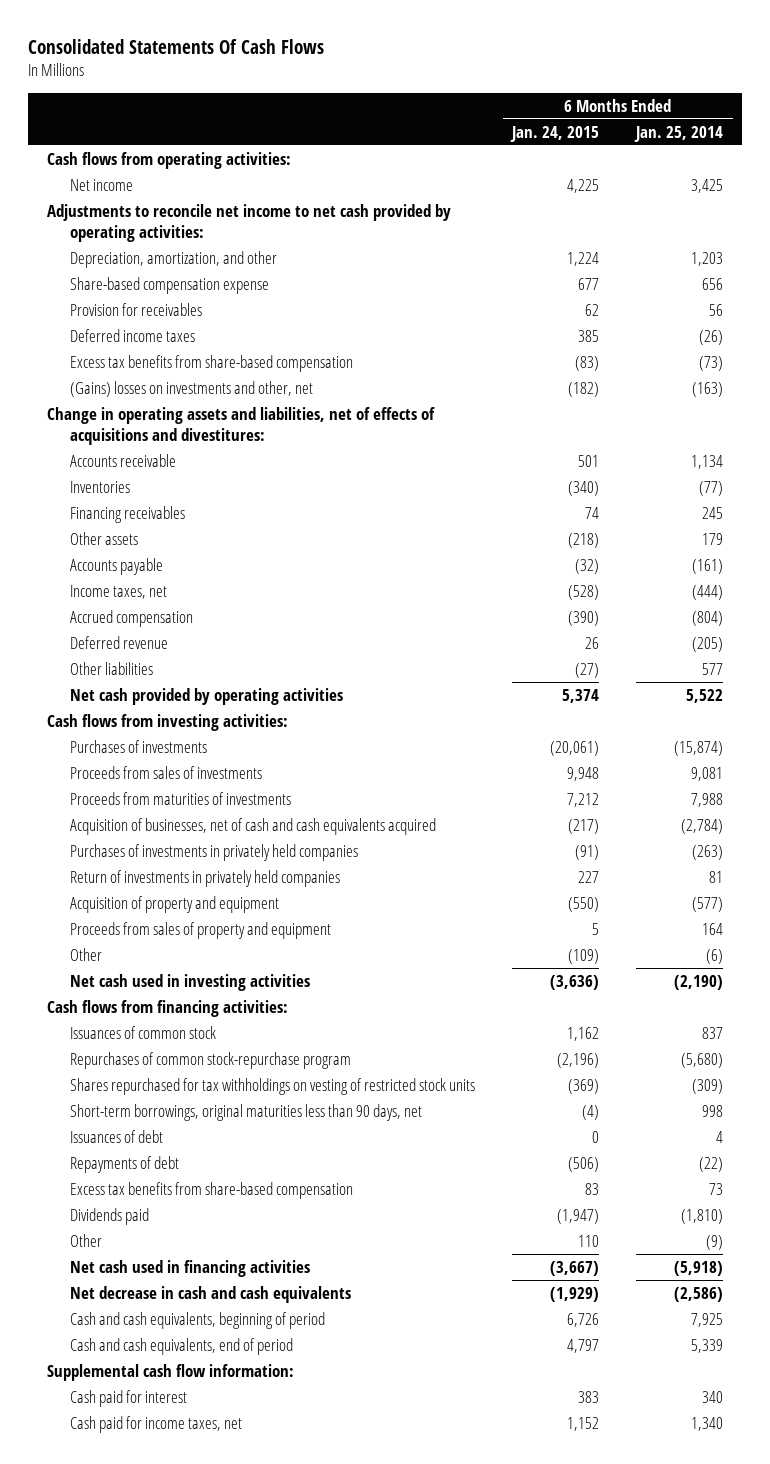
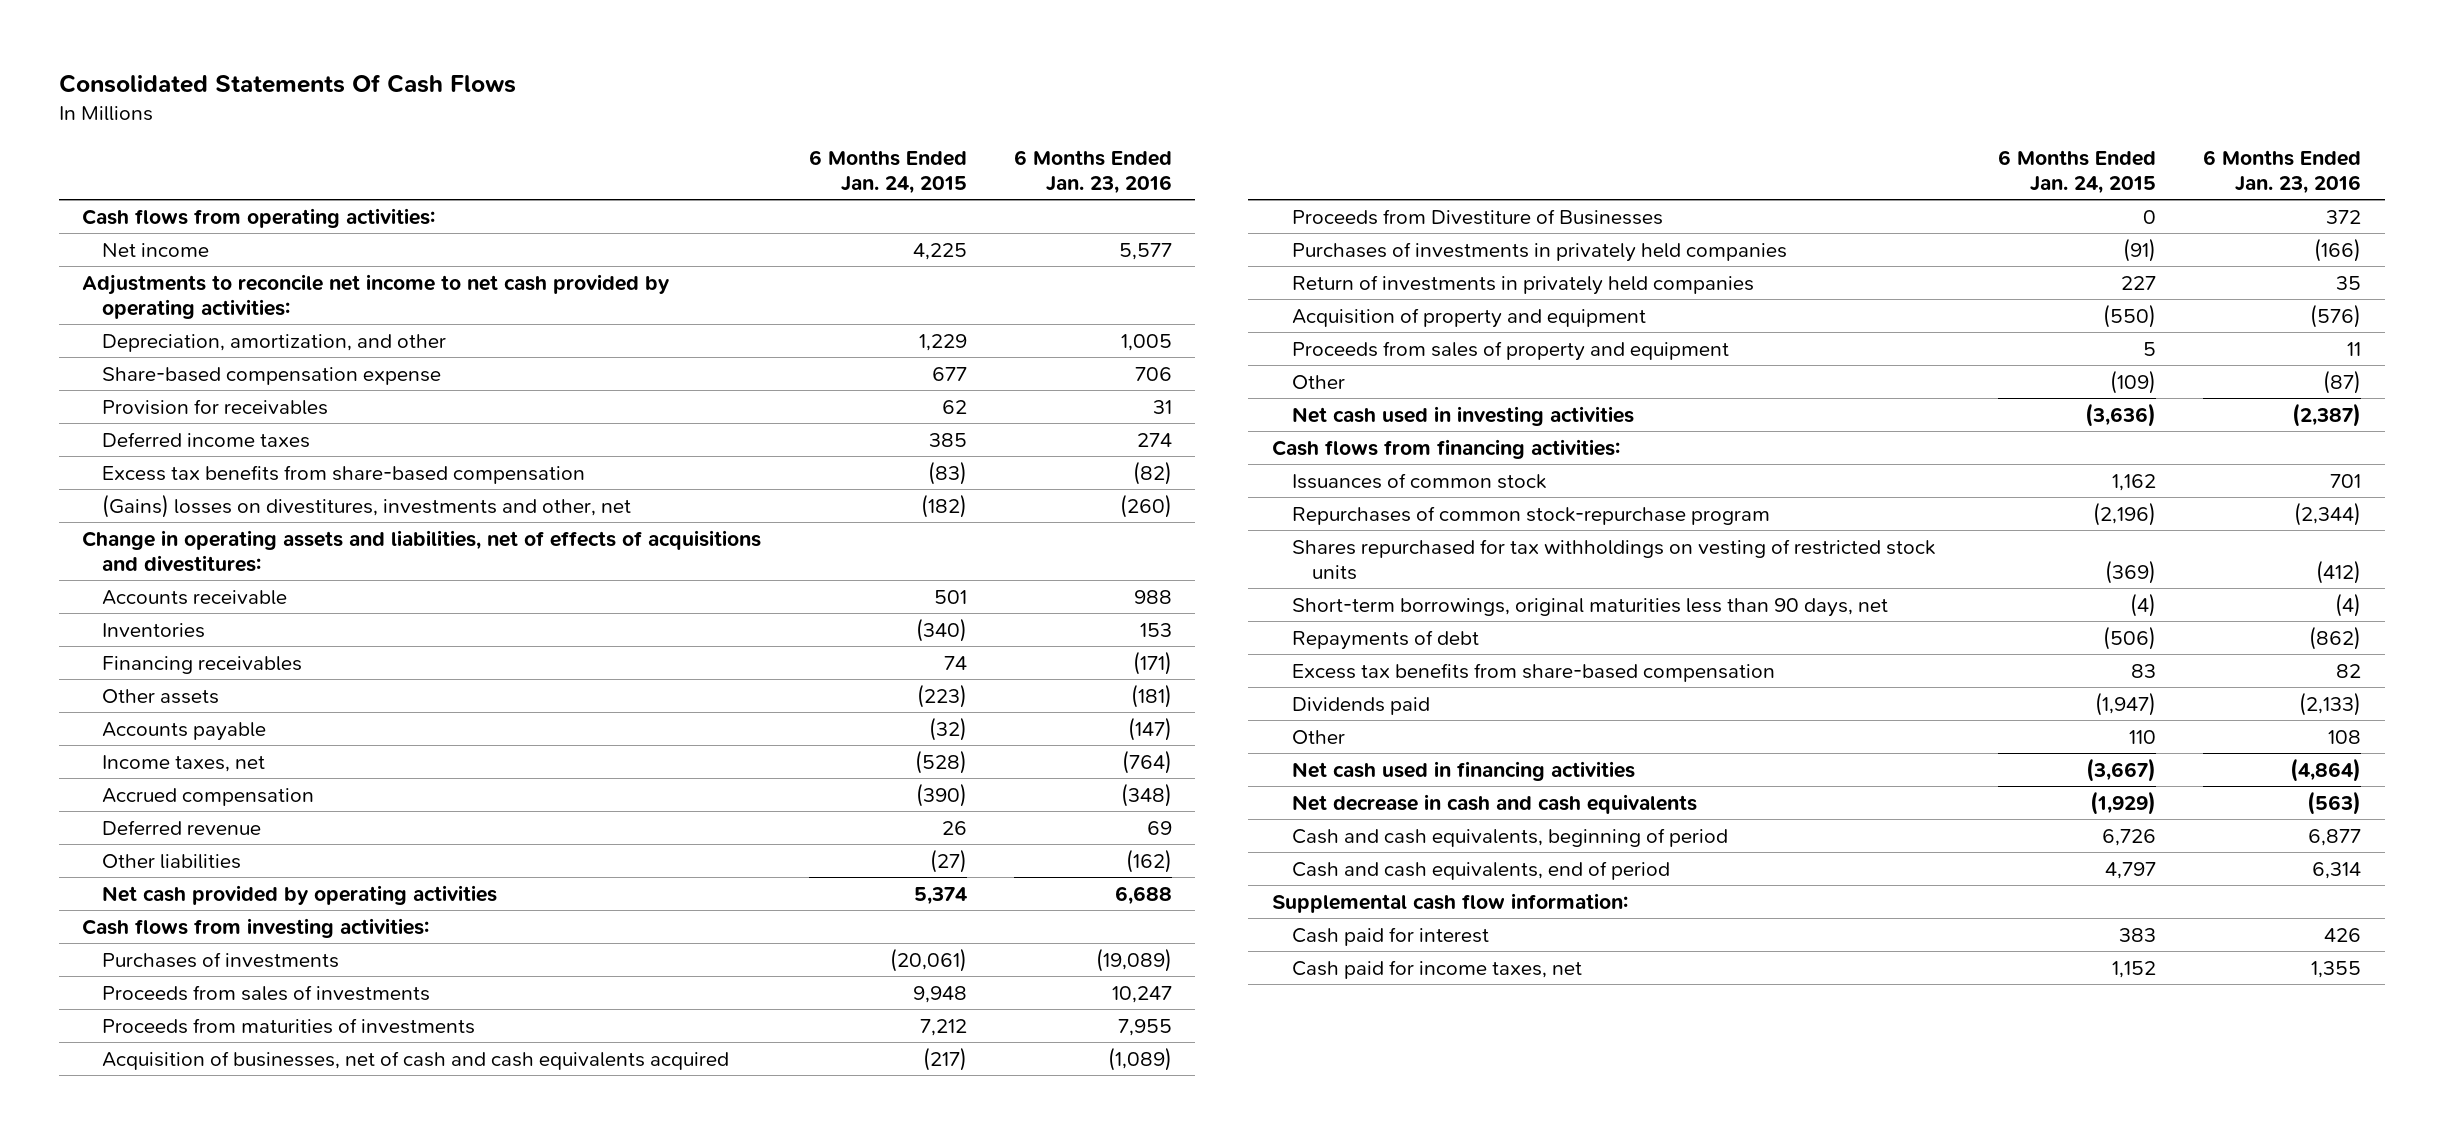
[634,125,724,142] Jan. 25, 2014 -> none
none -> [1013,149,1172,194] 6 Months Ended Jan. 23, 2016
[567,251,600,266] 1,224 -> [918,333,967,351] 1,229
[69,380,313,397] (Gains) losses on investments and other, net -> [102,493,632,518] (Gains) losses on divestitures, investments and other, net
[568,532,600,548] (218) -> [916,683,967,708] (223)
none -> [1291,208,1663,225] Proceeds from Divestiture of Businesses
[69,1129,163,1143] Issuances of debt -> none

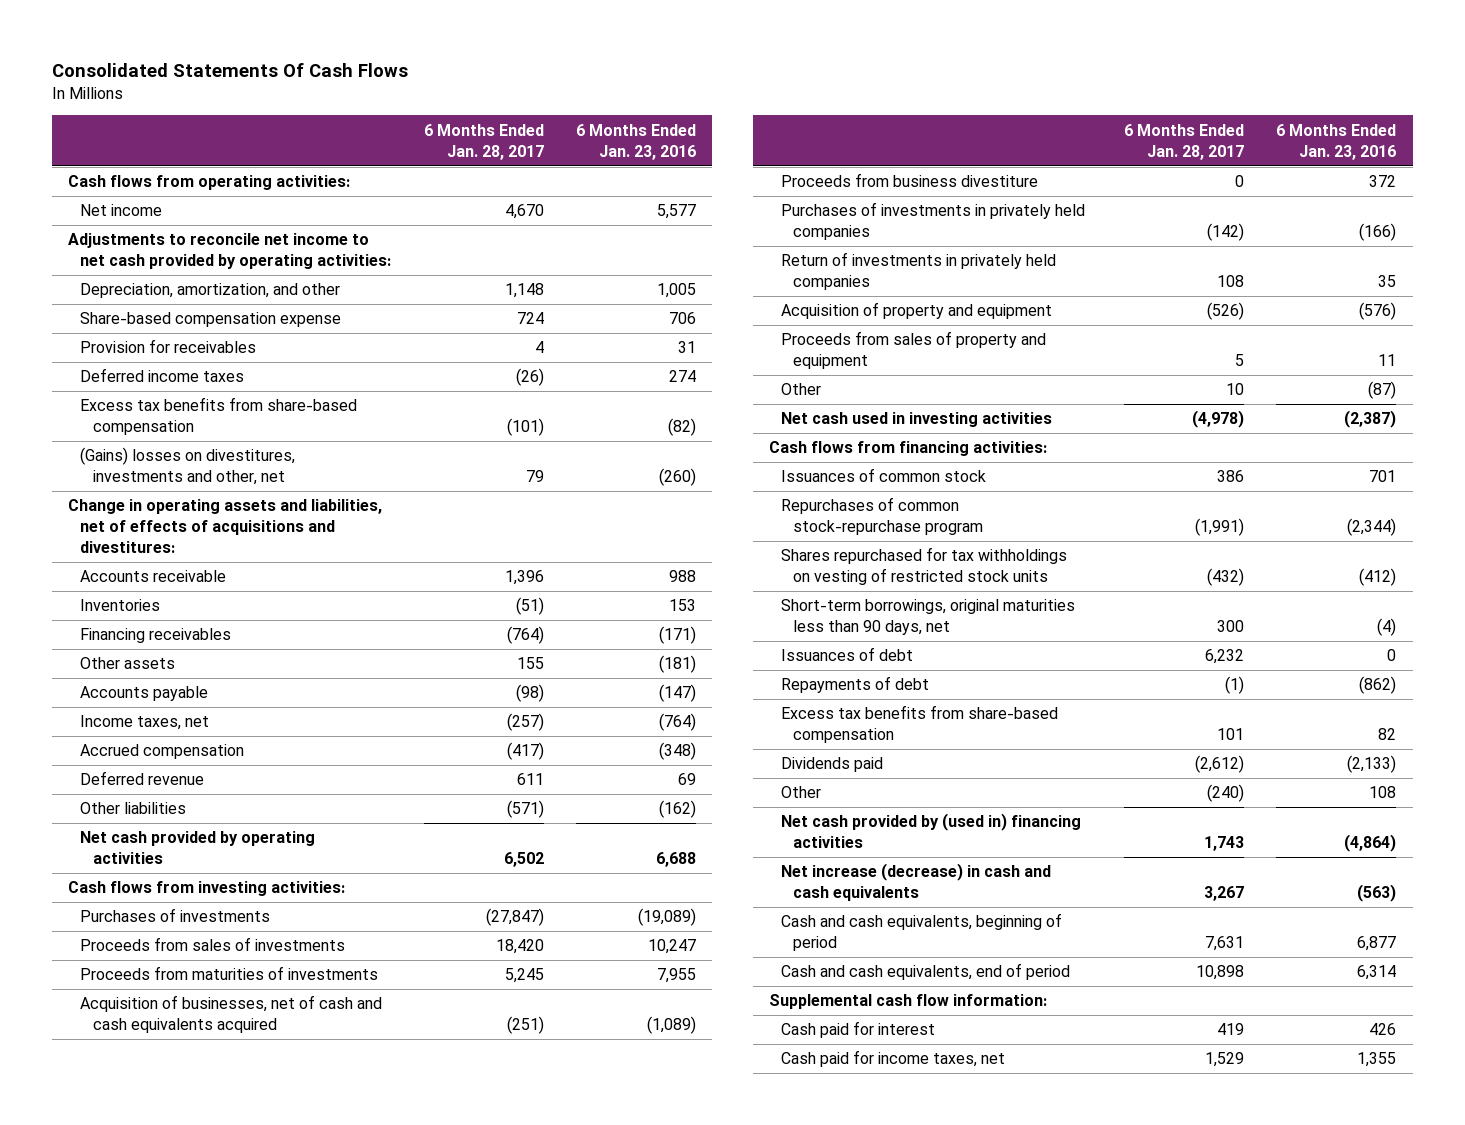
[808,149,967,194] 6 Months Ended Jan. 24, 2015 -> none
none -> [423,123,544,160] 6 Months Ended Jan. 28, 2017
[1291,208,1663,225] Proceeds from Divestiture of Businesses -> [780,173,1038,188] Proceeds from business divestiture
none -> [780,647,913,662] Issuances of debt
[1291,760,1635,781] Net cash used in financing activities -> [780,813,1081,849] Net cash provided by (used in) financing activities
[1291,793,1697,814] Net decrease in cash and cash equivalents -> [780,863,1051,902] Net increase (decrease) in cash and cash equivalents

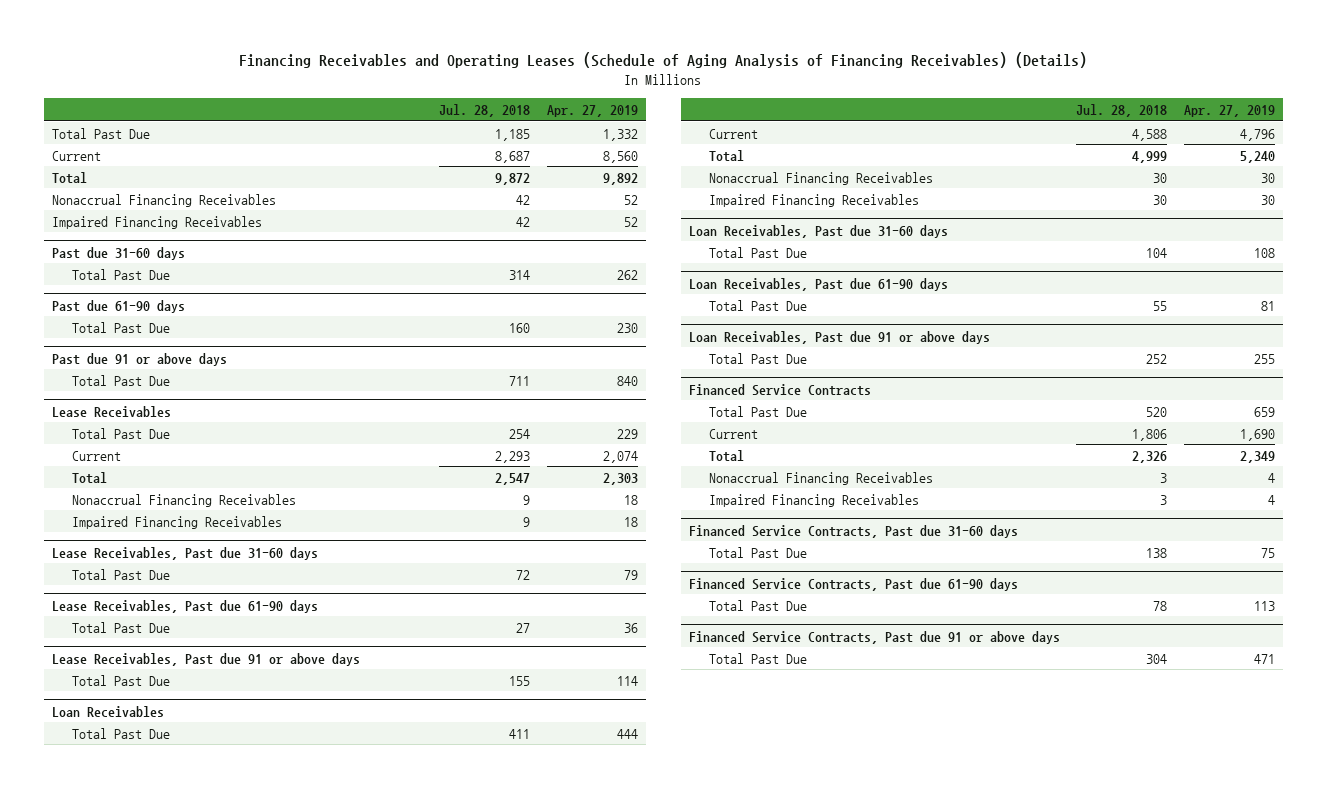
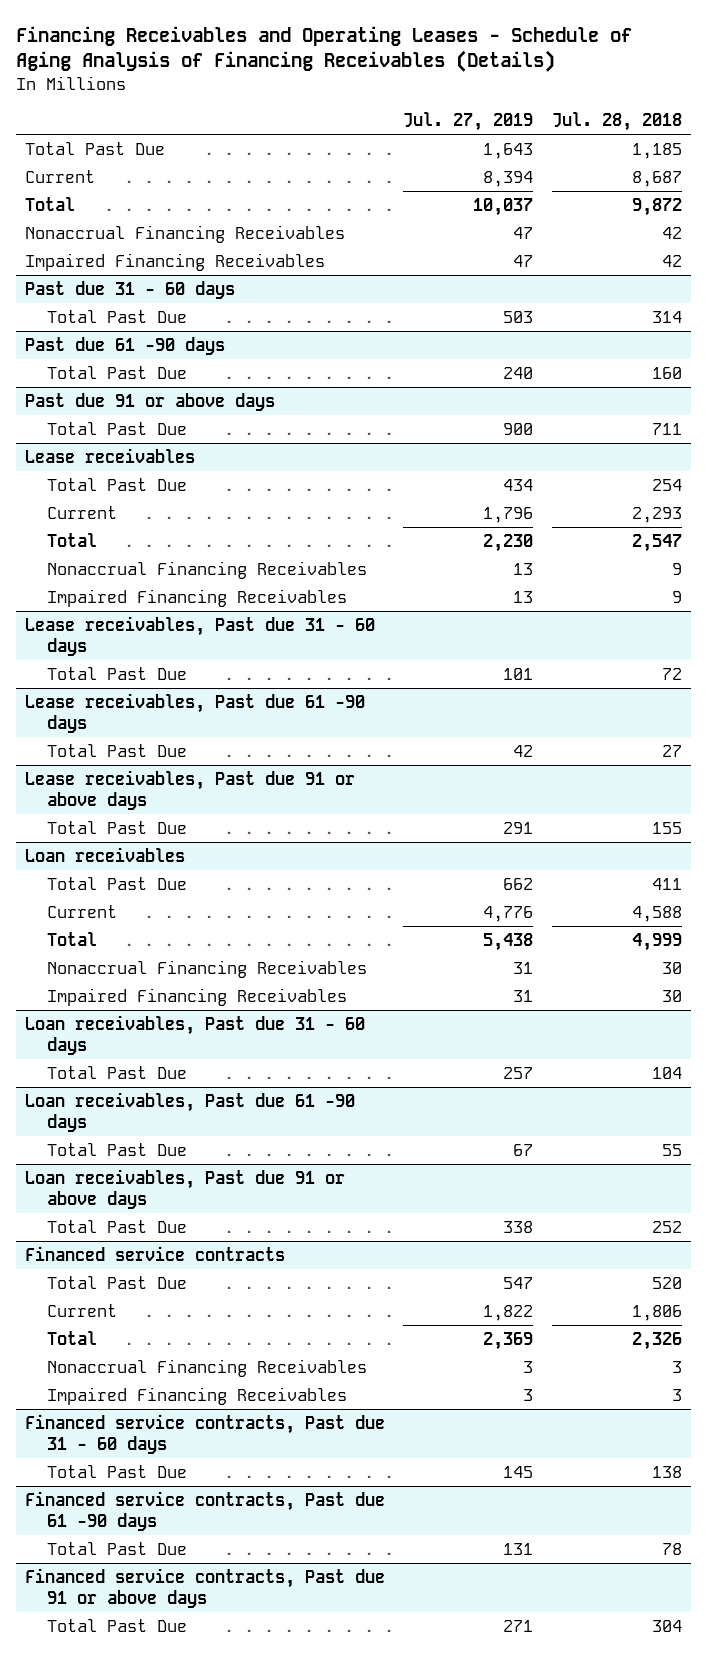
[239,52,1088,69] Financing Receivables and Operating Leases (Schedule of Aging Analysis of Financing Receivables) (Details) -> [15,25,632,73] Financing Receivables and Operating Leases - Schedule of Aging Analysis of Financing Receivables (Details)
[546,104,638,117] Apr. 27, 2019 -> none
none -> [403,112,534,132] Jul. 27, 2019
[51,246,185,260] Past due 31-60 days -> [25,280,236,299] Past due 31 - 60 days
[51,299,185,313] Past due 61-90 days -> [25,336,226,355] Past due 61 -90 days
[51,405,171,417] Lease Receivables -> [25,447,196,463] Lease receivables
[51,546,318,560] Lease Receivables, Past due 31-60 days -> [25,615,376,657] Lease receivables, Past due 31 - 60 days
[51,599,318,613] Lease Receivables, Past due 61-90 days -> [25,692,366,734] Lease receivables, Past due 61 -90 days
[51,652,360,666] Lease Receivables, Past due 91 or above days -> [25,769,356,811] Lease receivables, Past due 91 or above days
[51,705,164,717] Loan Receivables -> [25,846,186,862] Loan receivables
[688,224,948,238] Loan Receivables, Past due 31-60 days -> [25,1014,366,1056] Loan receivables, Past due 31 - 60 days
[688,277,948,291] Loan Receivables, Past due 61-90 days -> [25,1091,356,1133] Loan receivables, Past due 61 -90 days
[688,330,990,344] Loan Receivables, Past due 91 or above days -> [25,1168,346,1210] Loan receivables, Past due 91 or above days
[688,383,871,396] Financed Service Contracts -> [25,1245,286,1261] Financed service contracts
[688,524,1018,538] Financed Service Contracts, Past due 31-60 days -> [25,1413,386,1455] Financed service contracts, Past due 31 - 60 days
[688,577,1018,591] Financed Service Contracts, Past due 61-90 days -> [25,1490,386,1532] Financed service contracts, Past due 61 -90 days
[688,630,1060,644] Financed Service Contracts, Past due 91 or above days -> [25,1567,386,1609] Financed service contracts, Past due 91 or above days

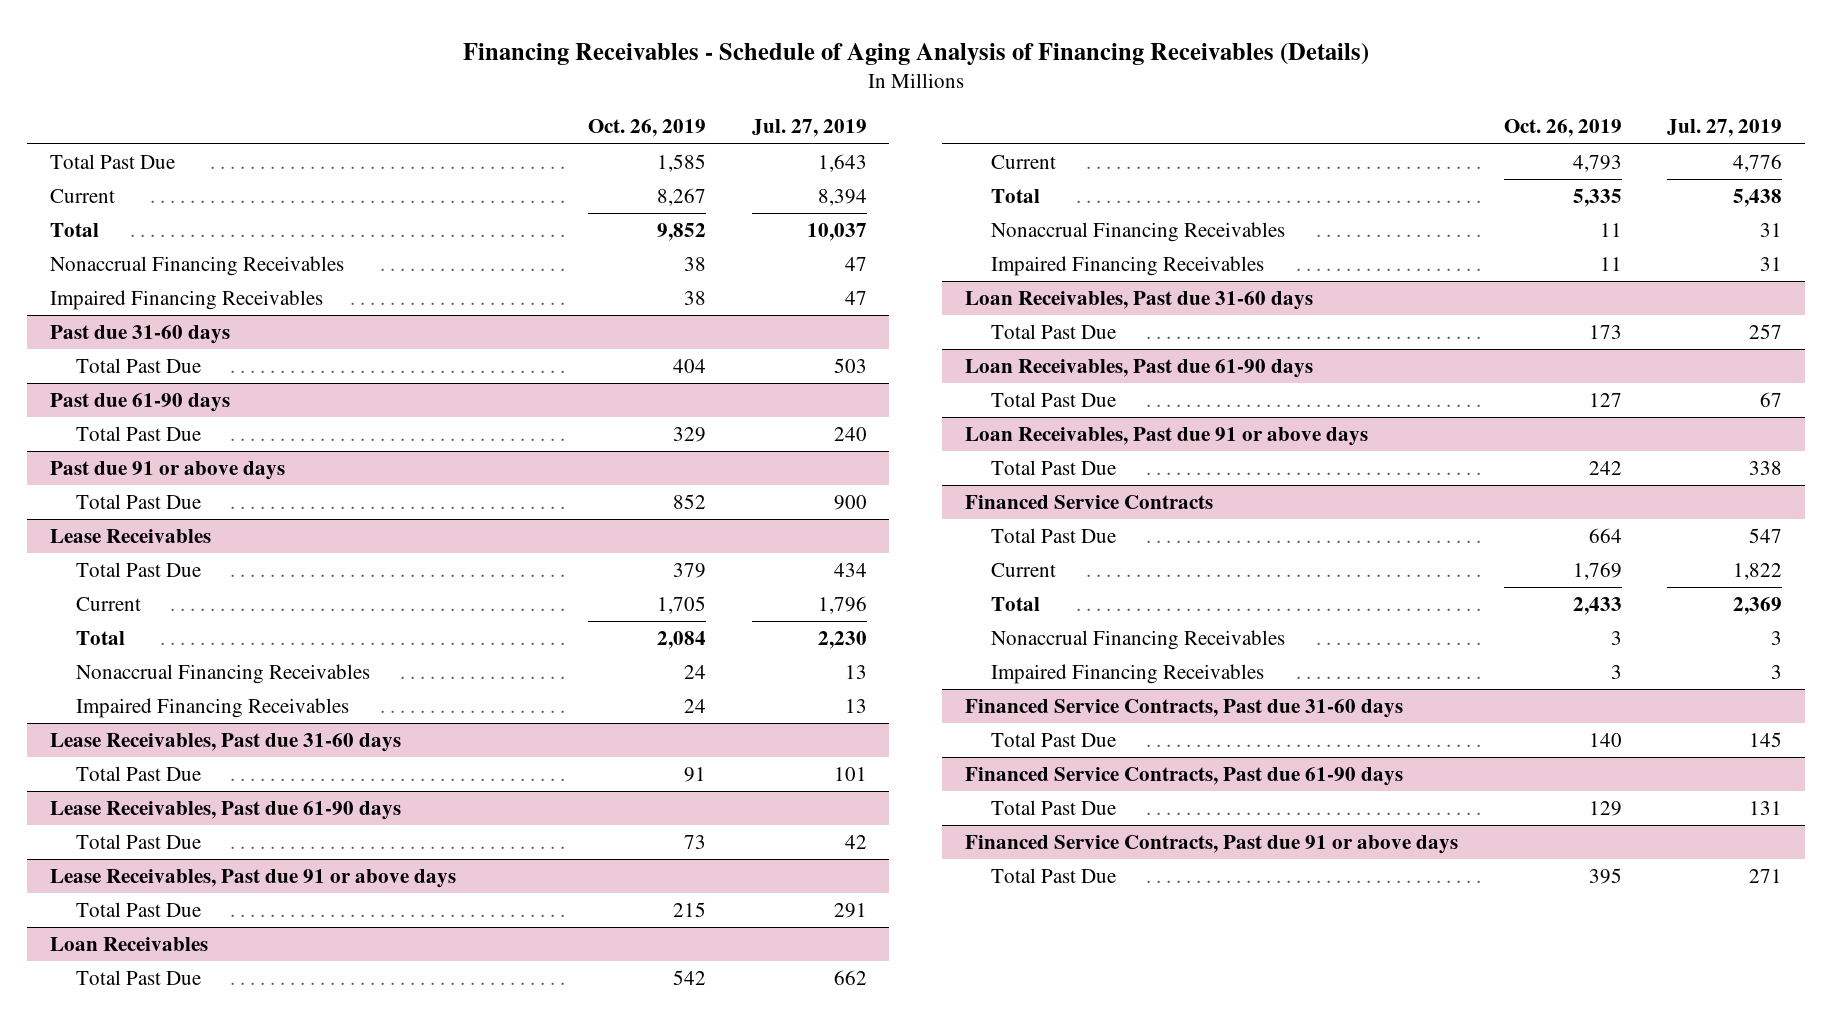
[15,25,632,73] Financing Receivables and Operating Leases - Schedule of Aging Analysis of Financing Receivables (Details) -> [462,42,1369,65] Financing Receivables - Schedule of Aging Analysis of Financing Receivables (Details)
[551,112,682,132] Jul. 28, 2018 -> none
none -> [588,119,707,138] Oct. 26, 2019
[25,280,236,299] Past due 31 - 60 days -> [49,325,230,345] Past due 31-60 days
[25,336,226,355] Past due 61 -90 days -> [49,393,230,413] Past due 61-90 days
[25,447,196,463] Lease receivables -> [49,529,211,544] Lease Receivables
[25,615,376,657] Lease receivables, Past due 31 - 60 days -> [49,733,401,753] Lease Receivables, Past due 31-60 days
[25,692,366,734] Lease receivables, Past due 61 -90 days -> [49,801,401,821] Lease Receivables, Past due 61-90 days
[25,769,356,811] Lease receivables, Past due 91 or above days -> [49,869,456,889] Lease Receivables, Past due 91 or above days
[25,846,186,862] Loan receivables -> [49,937,208,952] Loan Receivables
[25,1014,366,1056] Loan receivables, Past due 31 - 60 days -> [965,291,1314,311] Loan Receivables, Past due 31-60 days
[25,1091,356,1133] Loan receivables, Past due 61 -90 days -> [965,359,1314,379] Loan Receivables, Past due 61-90 days
[25,1168,346,1210] Loan receivables, Past due 91 or above days -> [965,427,1369,447] Loan Receivables, Past due 91 or above days
[25,1245,286,1261] Financed service contracts -> [965,495,1214,510] Financed Service Contracts
[25,1413,386,1455] Financed service contracts, Past due 31 - 60 days -> [965,699,1404,719] Financed Service Contracts, Past due 31-60 days
[25,1490,386,1532] Financed service contracts, Past due 61 -90 days -> [965,767,1404,787] Financed Service Contracts, Past due 61-90 days
[25,1567,386,1609] Financed service contracts, Past due 91 or above days -> [965,835,1459,855] Financed Service Contracts, Past due 91 or above days

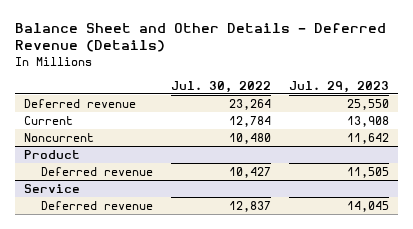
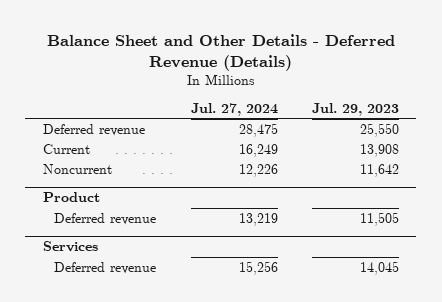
[171,80,272,93] Jul. 30, 2022 -> none
none -> [190,102,278,116] Jul. 27, 2024
[23,183,80,193] Service -> [42,241,98,253] Services

